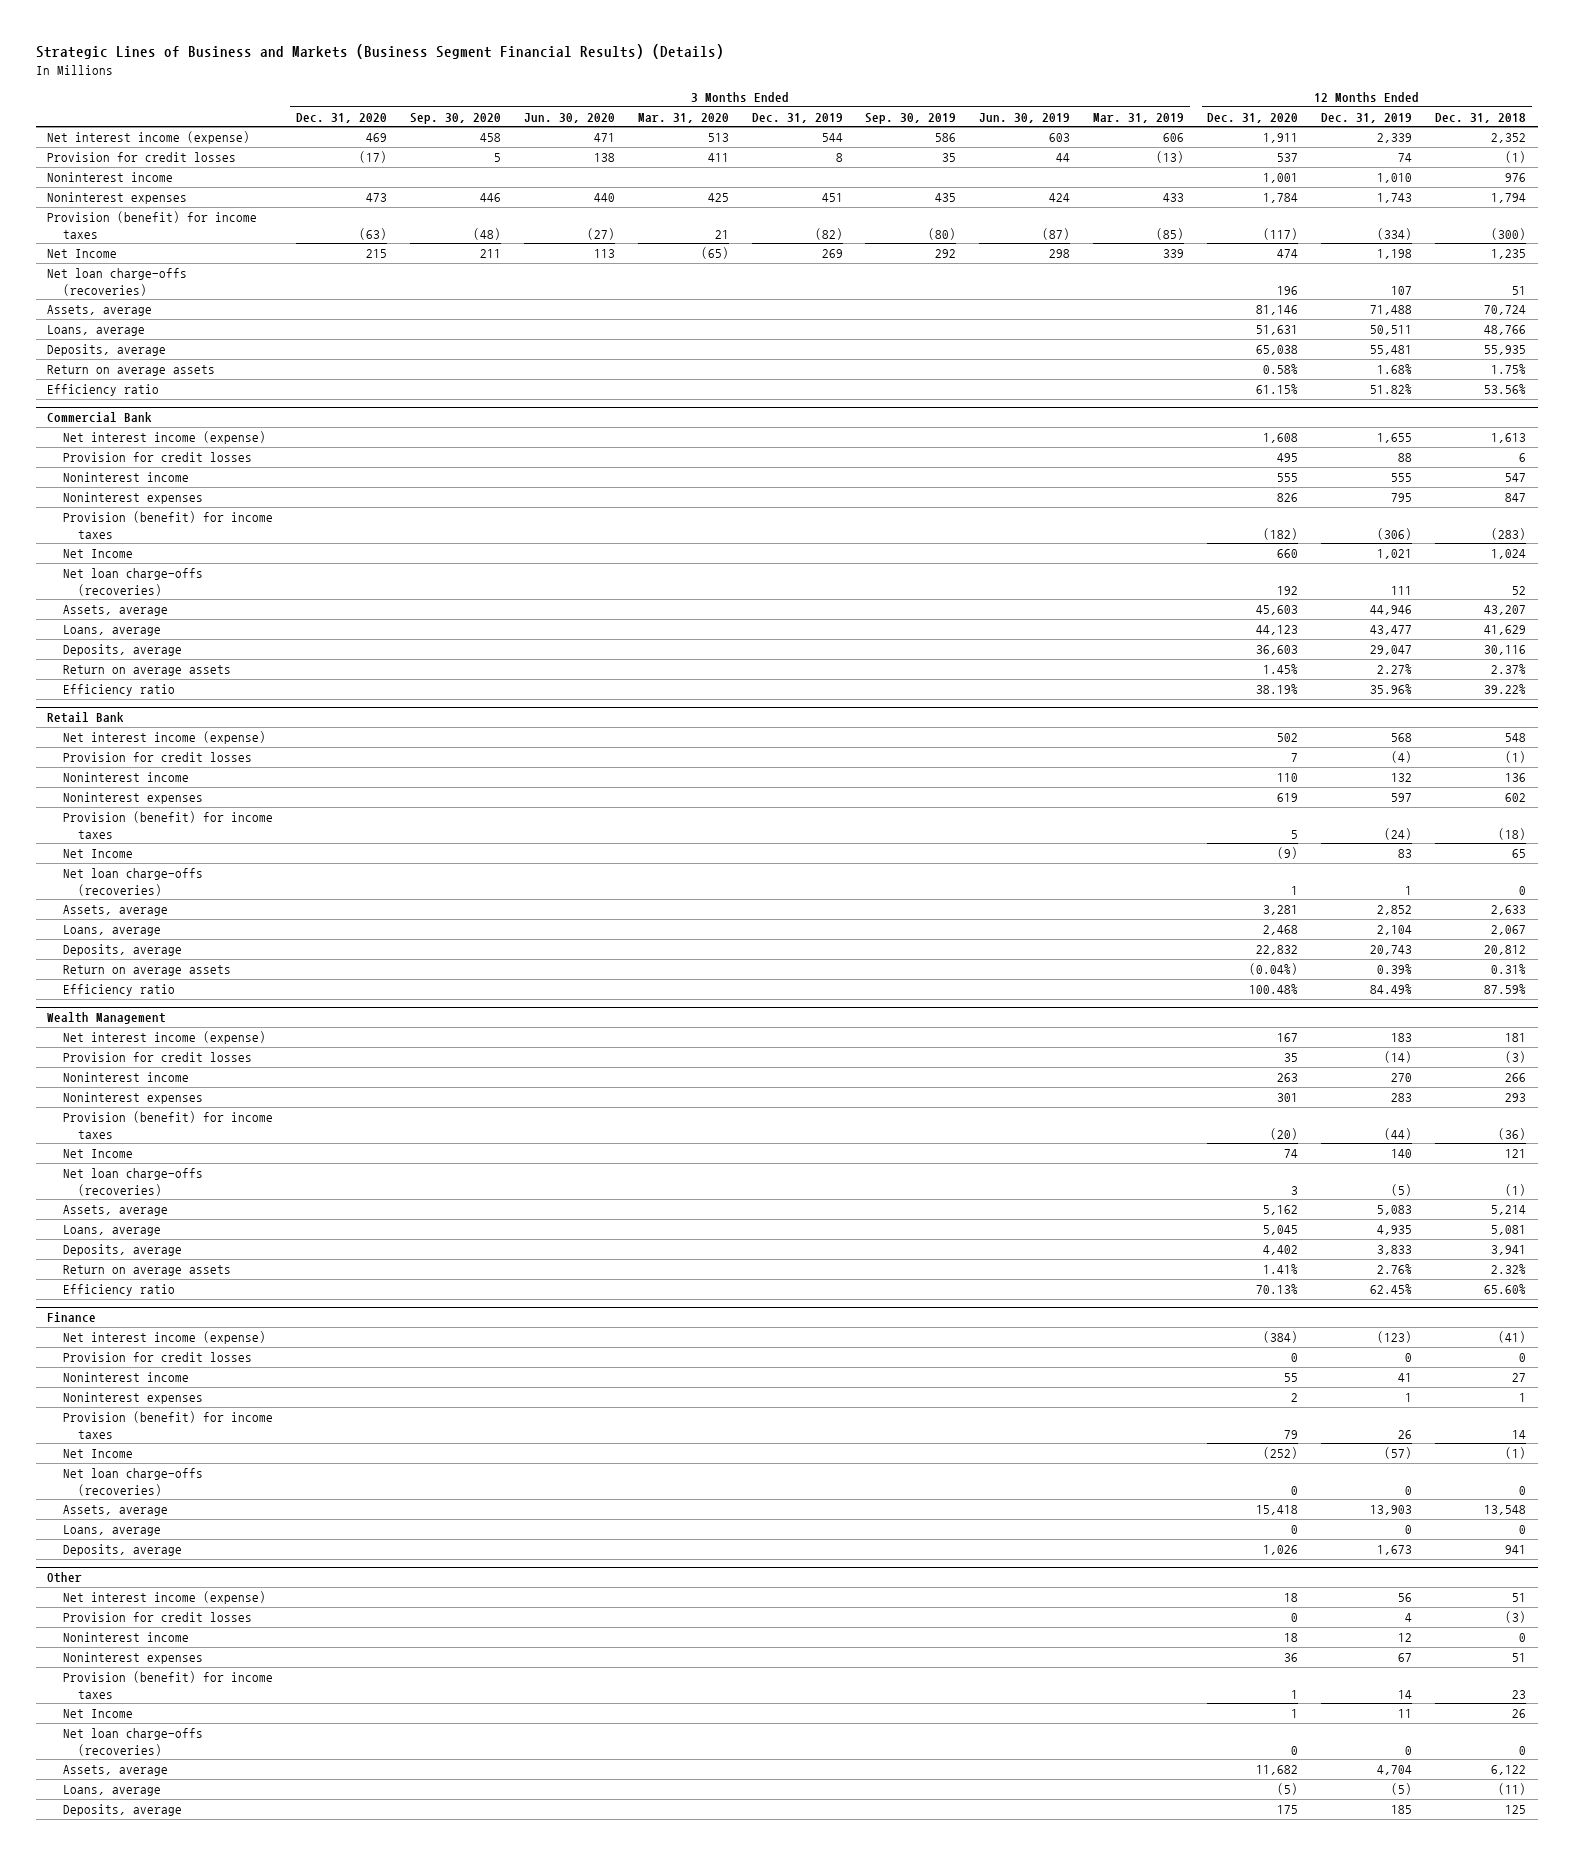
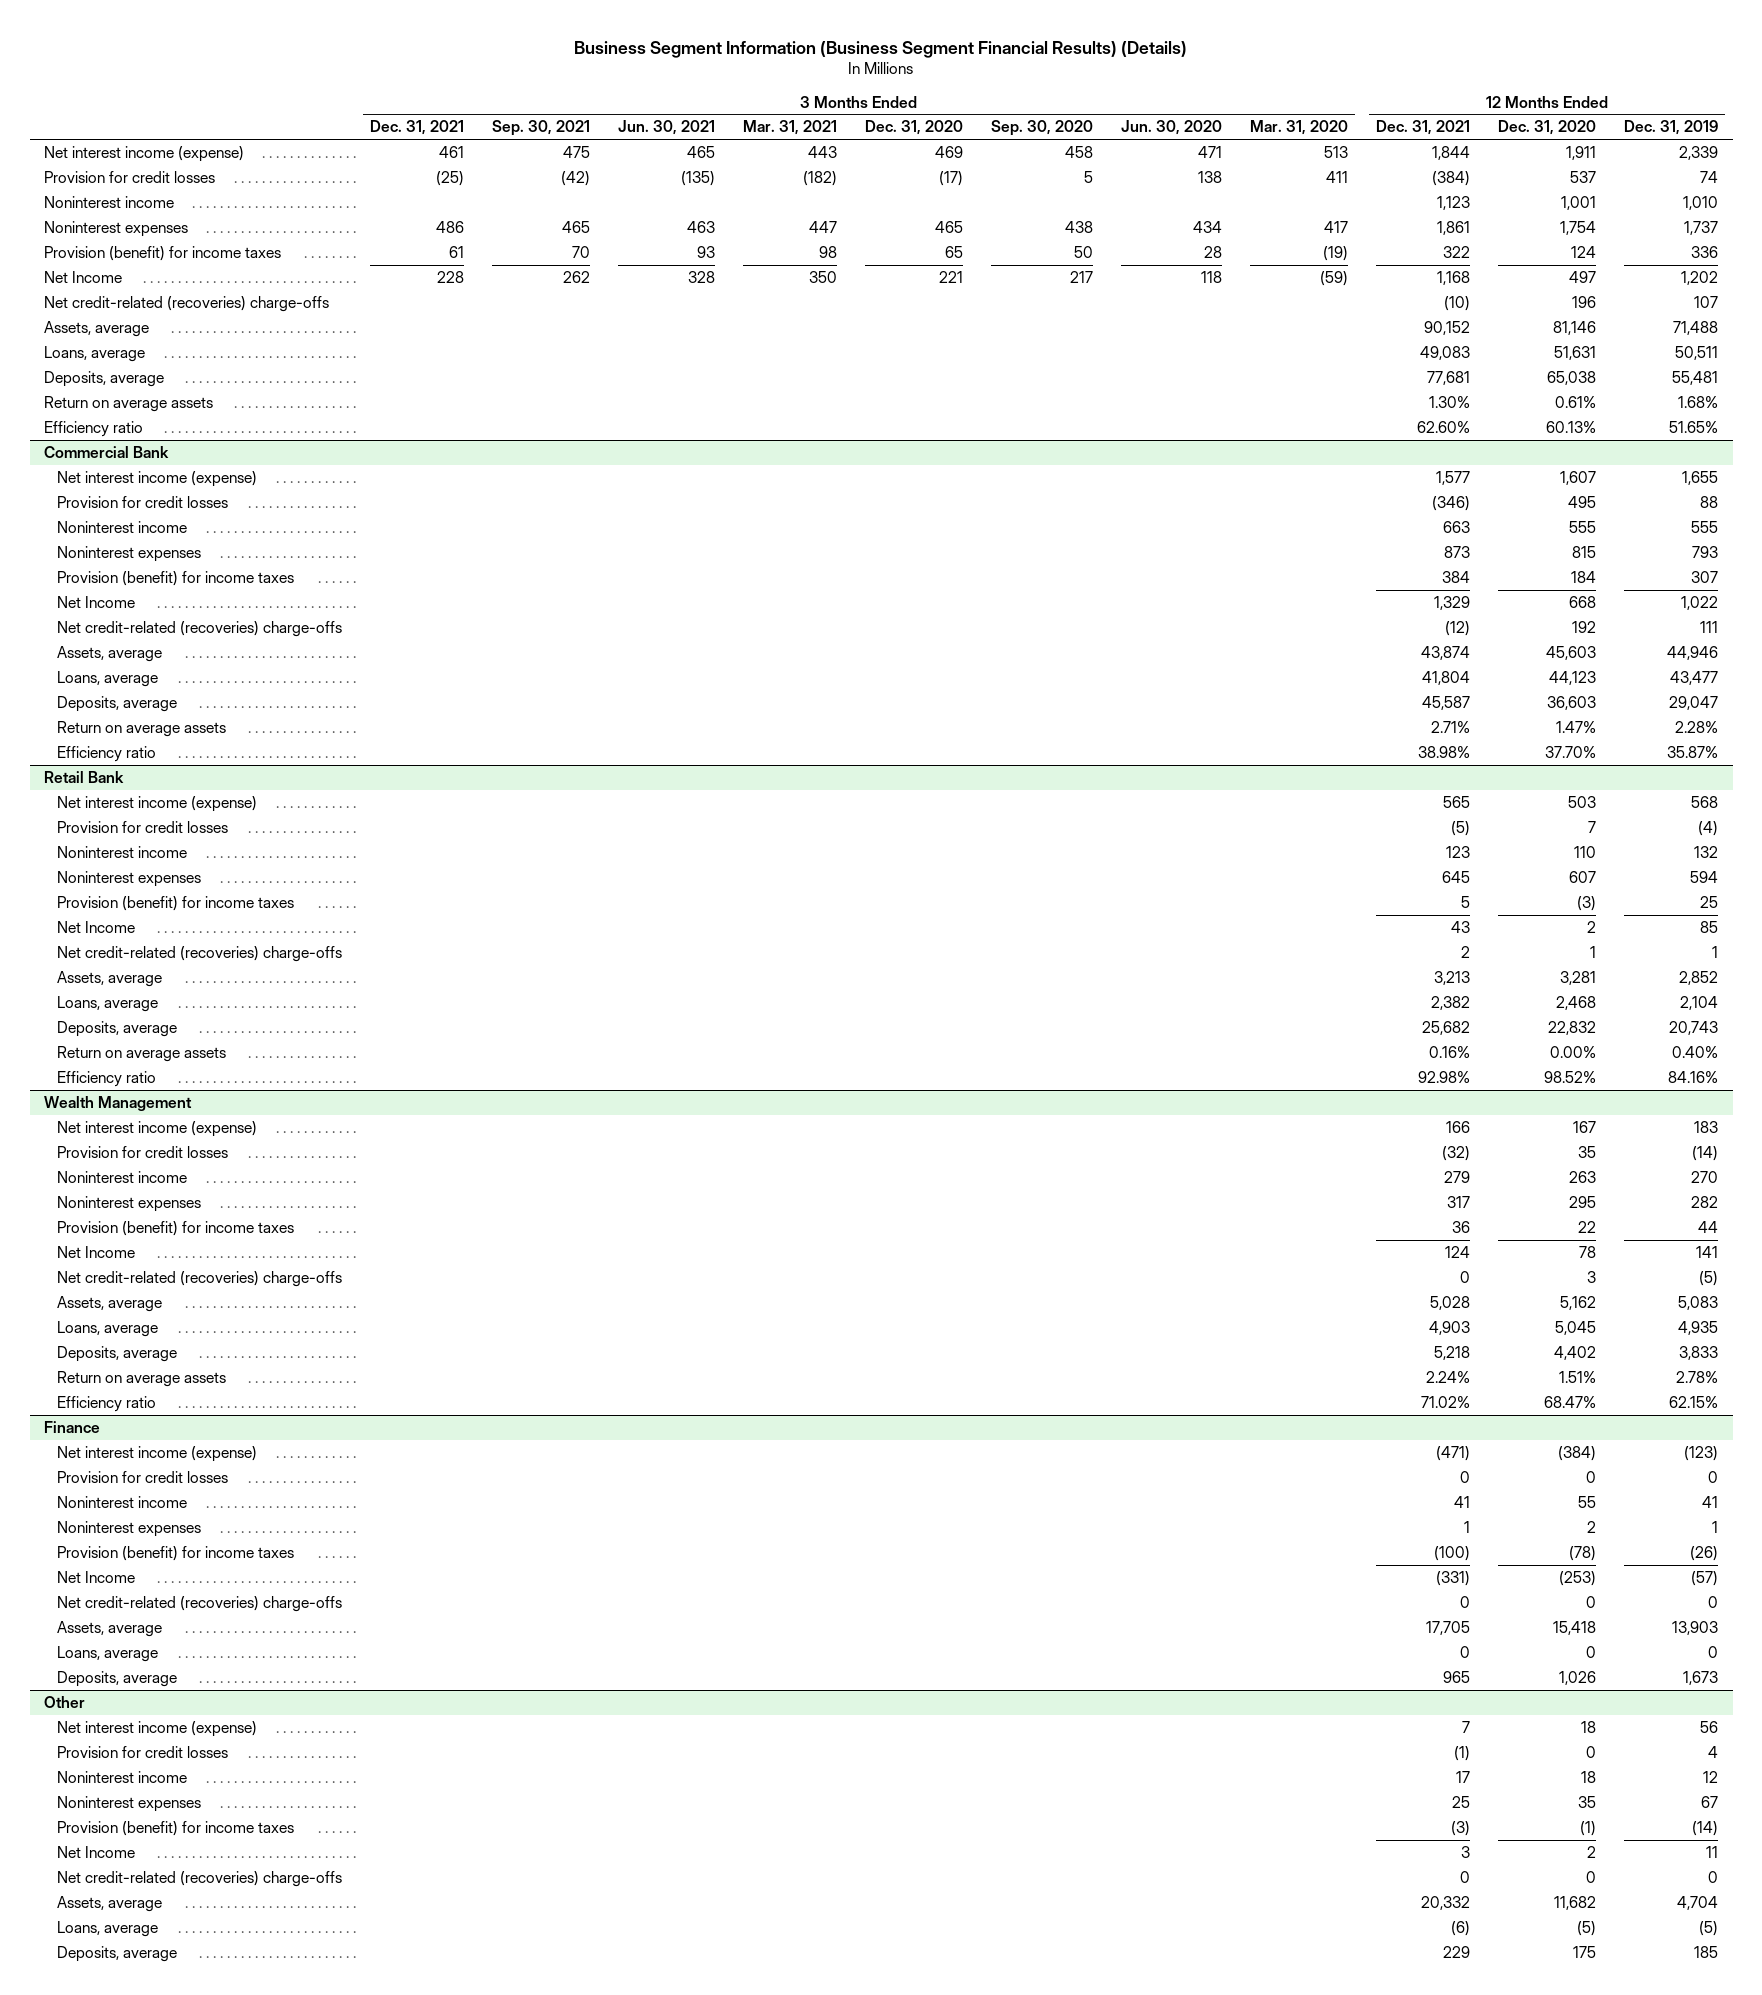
[35,43,724,59] Strategic Lines of Business and Markets (Business Segment Financial Results) (Details) -> [574,40,1188,58] Business Segment Information (Business Segment Financial Results) (Details)
[751,112,843,123] Dec. 31, 2019 -> none
[865,112,957,124] Sep. 30, 2019 -> none
[979,112,1071,123] Jun. 30, 2019 -> none
[1093,112,1185,123] Mar. 31, 2019 -> none
[1435,112,1527,123] Dec. 31, 2018 -> none
none -> [370,120,465,136] Dec. 31, 2021
none -> [492,120,591,137] Sep. 30, 2021
none -> [618,120,716,136] Jun. 30, 2021
none -> [743,120,838,136] Mar. 31, 2021
none -> [1376,120,1471,136] Dec. 31, 2021
[365,193,387,203] 473 -> [935,220,964,233] 465
[479,193,501,203] 446 -> [1065,220,1094,233] 438
[593,193,615,203] 440 -> [1193,220,1223,233] 434
[707,193,729,203] 425 -> [1324,220,1349,233] 417
[1263,193,1299,204] 1,784 -> [1560,220,1597,235] 1,754
[1377,193,1413,204] 1,743 -> [1684,220,1719,235] 1,737
[358,227,387,240] (63) -> [945,245,964,258] 65
[472,227,501,240] (48) -> [1074,245,1094,258] 50
[586,227,615,240] (27) -> [1204,245,1223,258] 28
[714,229,729,239] 21 -> [1323,245,1349,261] (19)
[1263,227,1299,240] (117) -> [1571,245,1597,258] 124
[1377,227,1413,240] (334) -> [1691,245,1719,258] 336
[365,249,387,259] 215 -> [939,270,964,283] 221
[479,249,501,259] 211 -> [1070,270,1094,283] 217
[593,249,615,259] 113 -> [1201,270,1223,283] 118
[700,247,729,260] (65) -> [1320,270,1349,286] (59)
[1277,249,1299,259] 474 -> [1569,270,1597,283] 497
[1377,249,1413,260] 1,198 -> [1681,270,1719,285] 1,202
[47,268,188,296] Net loan charge-offs (recoveries) -> [43,295,329,312] Net credit-related (recoveries) charge-offs
[1263,364,1299,375] 0.58% -> [1555,395,1597,408] 0.61%
[1256,384,1299,395] 61.15% -> [1546,420,1597,433] 60.13%
[1370,384,1413,395] 51.82% -> [1669,420,1719,433] 51.65%
[1263,433,1299,444] 1,608 -> [1560,470,1597,485] 1,607
[1277,493,1299,503] 826 -> [1572,545,1597,558] 815
[1391,493,1413,503] 795 -> [1692,545,1719,558] 793
[1263,527,1299,540] (182) -> [1571,570,1597,583] 184
[1377,527,1413,540] (306) -> [1691,570,1719,583] 307
[1277,549,1299,559] 660 -> [1569,595,1597,608] 668
[1377,549,1413,560] 1,021 -> [1681,595,1719,610] 1,022
[62,568,203,596] Net loan charge-offs (recoveries) -> [57,620,343,637] Net credit-related (recoveries) charge-offs
[1263,664,1299,675] 1.45% -> [1556,720,1597,733] 1.47%
[1377,664,1413,675] 2.27% -> [1675,720,1719,733] 2.28%
[1256,684,1299,695] 38.19% -> [1545,745,1597,758] 37.70%
[1370,684,1413,695] 35.96% -> [1667,745,1719,758] 35.87%
[1277,733,1299,743] 502 -> [1568,795,1597,808] 503
[1277,793,1299,803] 619 -> [1569,870,1597,883] 607
[1391,793,1413,803] 597 -> [1690,870,1719,883] 594
[1291,829,1299,839] 5 -> [1577,895,1597,911] (3)
[1384,827,1413,840] (24) -> [1700,895,1719,908] 25
[1277,847,1299,860] (9) -> [1587,920,1597,933] 2
[1398,849,1413,859] 83 -> [1700,920,1719,933] 85
[62,868,203,896] Net loan charge-offs (recoveries) -> [57,945,343,962] Net credit-related (recoveries) charge-offs
[1249,963,1299,976] (0.04%) -> [1550,1045,1597,1058] 0.00%
[1377,964,1413,975] 0.39% -> [1672,1045,1719,1058] 0.40%
[1249,984,1299,995] 100.48% -> [1544,1070,1597,1083] 98.52%
[1370,984,1413,995] 84.49% -> [1668,1070,1719,1083] 84.16%
[1277,1093,1299,1103] 301 -> [1569,1195,1597,1208] 295
[1391,1093,1413,1103] 283 -> [1691,1195,1719,1208] 282
[1270,1127,1299,1140] (20) -> [1578,1220,1597,1233] 22
[1384,1127,1413,1140] (44) -> [1698,1220,1719,1233] 44
[1284,1149,1299,1159] 74 -> [1579,1245,1597,1258] 78
[1391,1149,1413,1159] 140 -> [1696,1245,1719,1258] 141
[62,1168,203,1196] Net loan charge-offs (recoveries) -> [57,1270,343,1287] Net credit-related (recoveries) charge-offs
[1263,1264,1299,1275] 1.41% -> [1559,1370,1597,1383] 1.51%
[1377,1264,1413,1275] 2.76% -> [1676,1370,1719,1383] 2.78%
[1256,1284,1299,1295] 70.13% -> [1544,1395,1597,1408] 68.47%
[1370,1284,1413,1295] 62.45% -> [1669,1395,1719,1408] 62.15%
[1284,1429,1299,1439] 79 -> [1569,1545,1597,1561] (78)
[1398,1429,1413,1439] 26 -> [1690,1545,1719,1561] (26)
[1263,1447,1299,1460] (252) -> [1559,1570,1597,1586] (253)
[62,1468,203,1496] Net loan charge-offs (recoveries) -> [57,1595,343,1612] Net credit-related (recoveries) charge-offs
[1284,1653,1299,1663] 36 -> [1578,1795,1597,1808] 35
[1291,1689,1299,1699] 1 -> [1580,1820,1597,1836] (1)
[1398,1689,1413,1699] 14 -> [1692,1820,1719,1836] (14)
[1291,1709,1299,1719] 1 -> [1587,1845,1597,1858] 2
[62,1728,203,1756] Net loan charge-offs (recoveries) -> [57,1870,343,1887] Net credit-related (recoveries) charge-offs

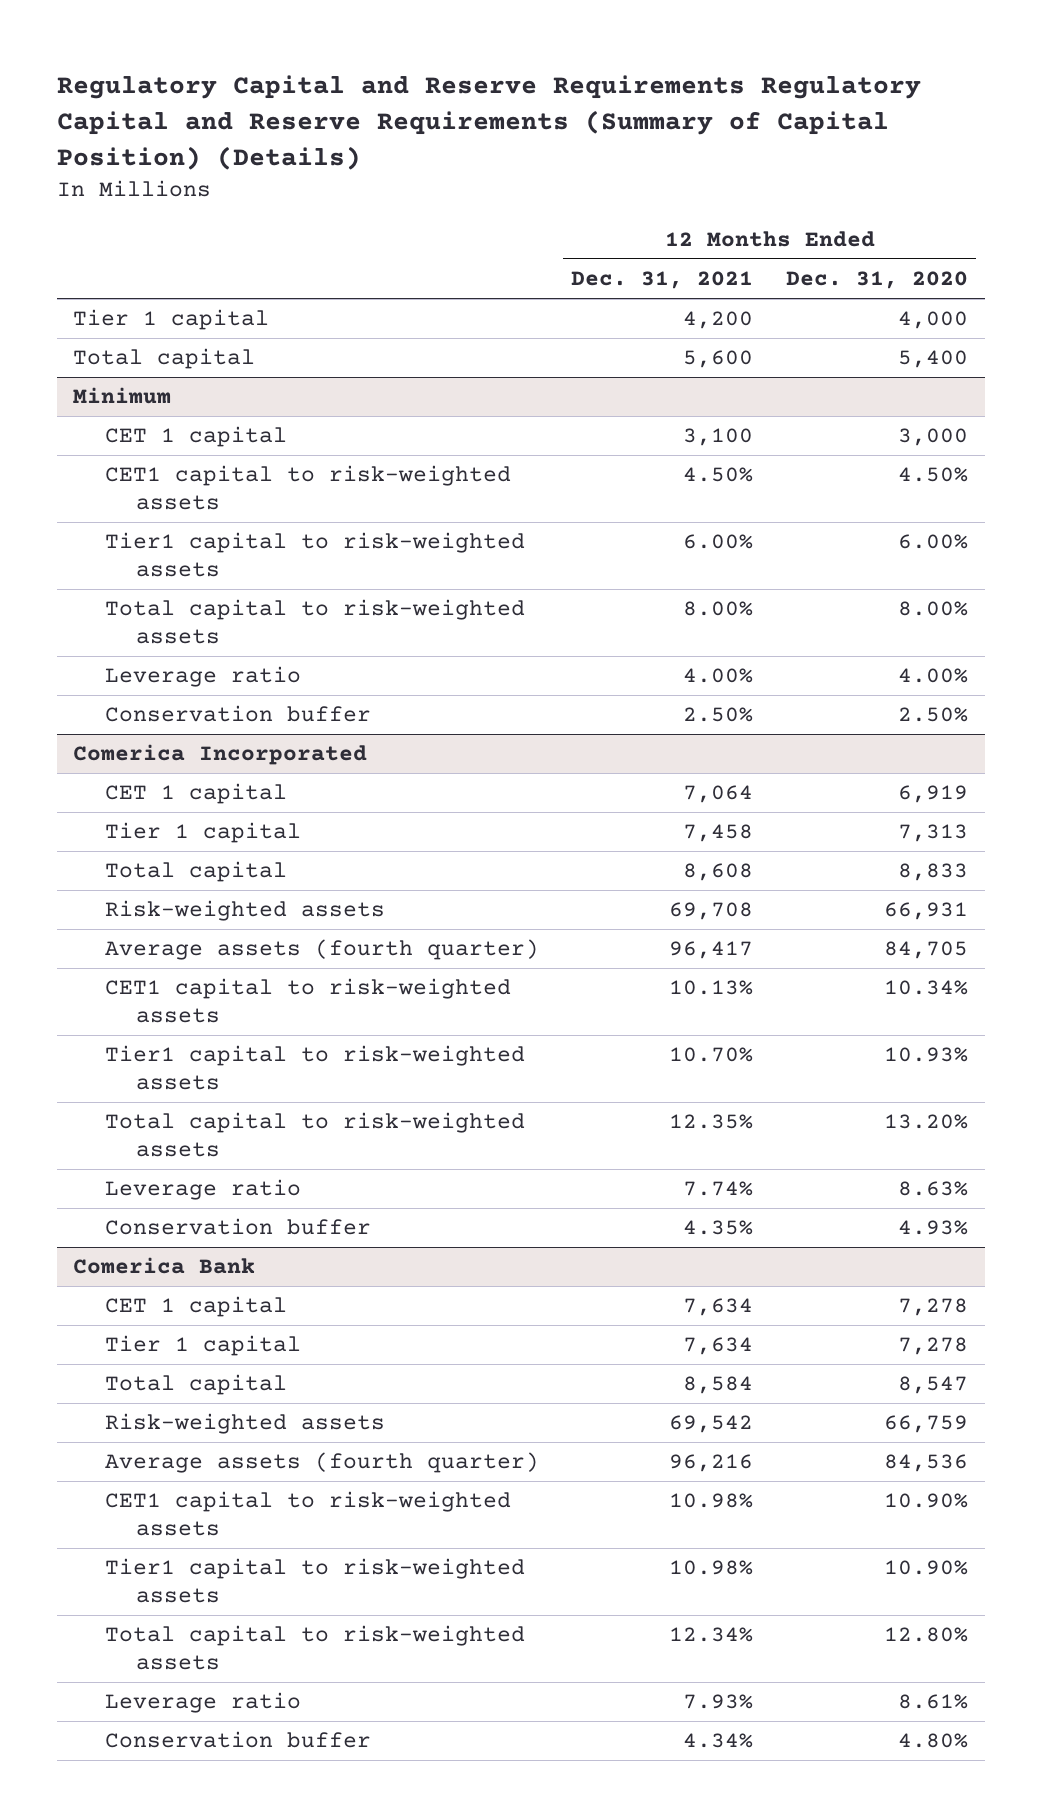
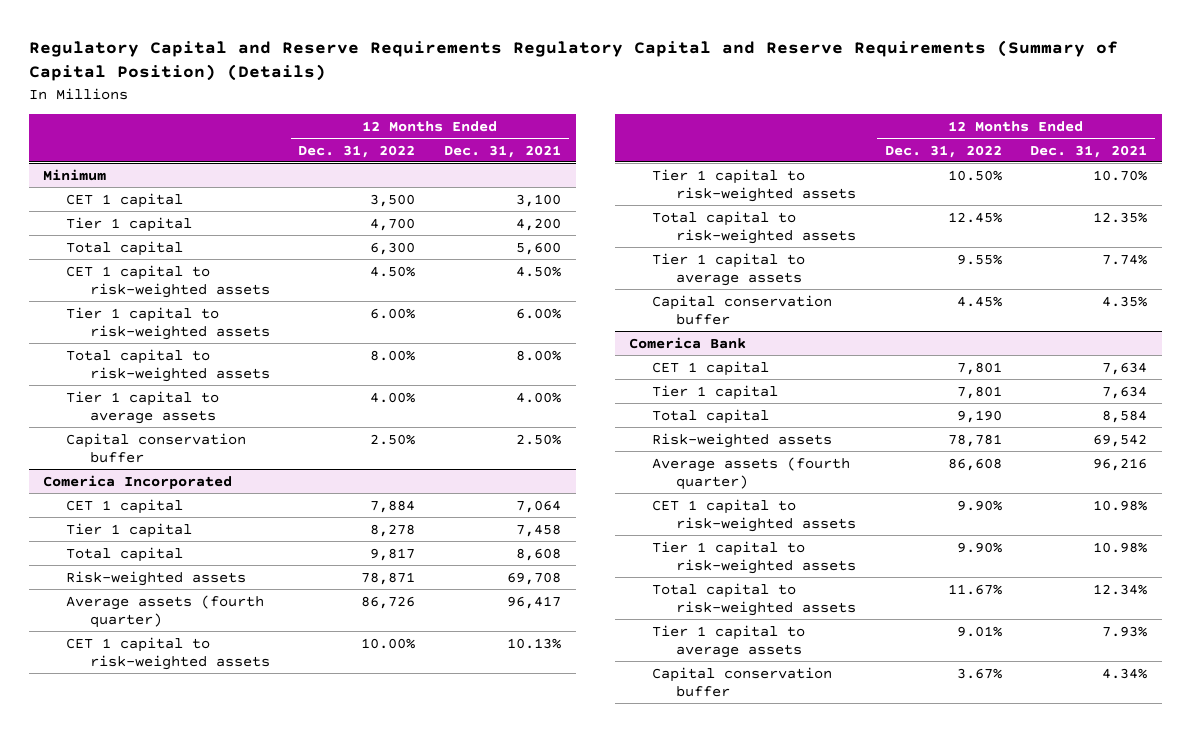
[786,271,969,290] Dec. 31, 2020 -> none
none -> [298,144,416,158] Dec. 31, 2022
[73,309,270,331] Tier 1 capital -> none
[73,348,256,370] Total capital -> none
none -> [66,216,193,232] Tier 1 capital
none -> [66,240,184,256] Total capital
[104,465,511,510] CET1 capital to risk-weighted assets -> [66,264,270,298] CET 1 capital to risk-weighted assets
[104,532,525,577] Tier1 capital to risk-weighted assets -> [66,306,270,340] Tier 1 capital to risk-weighted assets
[104,666,301,688] Leverage ratio -> none
none -> [66,390,220,424] Tier 1 capital to average assets
[104,705,371,723] Conservation buffer -> [66,432,247,463] Capital conservation buffer
[104,978,511,1023] CET1 capital to risk-weighted assets -> [66,636,270,670] CET 1 capital to risk-weighted assets
[104,1045,525,1090] Tier1 capital to risk-weighted assets -> [652,168,856,202] Tier 1 capital to risk-weighted assets
[104,1179,301,1201] Leverage ratio -> [652,252,806,286] Tier 1 capital to average assets
[104,1218,371,1236] Conservation buffer -> [652,294,833,325] Capital conservation buffer
[104,1491,511,1536] CET1 capital to risk-weighted assets -> [652,498,856,532] CET 1 capital to risk-weighted assets
[104,1558,525,1603] Tier1 capital to risk-weighted assets -> [652,540,856,574] Tier 1 capital to risk-weighted assets
[104,1692,301,1714] Leverage ratio -> [652,624,806,658] Tier 1 capital to average assets
[104,1731,371,1749] Conservation buffer -> [652,666,833,697] Capital conservation buffer

